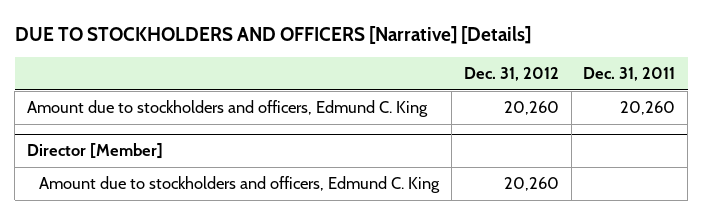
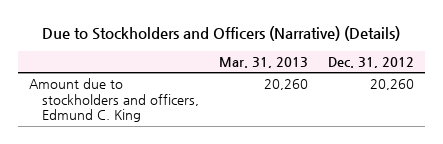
[14,25,531,44] DUE TO STOCKHOLDERS AND OFFICERS [Narrative] [Details] -> [42,26,401,42] Due to Stockholders and Officers (Narrative) (Details)
[583,67,676,82] Dec. 31, 2011 -> none
none -> [219,56,309,68] Mar. 31, 2013
[27,143,164,160] Director [Member] -> none
[39,176,441,194] Amount due to stockholders and officers, Edmund C. King -> none

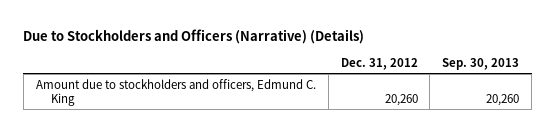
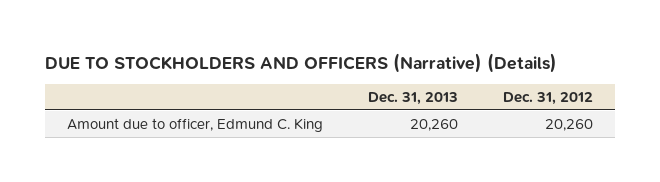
[23,29,365,45] Due to Stockholders and Officers (Narrative) (Details) -> [45,52,558,73] DUE TO STOCKHOLDERS AND OFFICERS (Narrative) (Details)
[442,58,520,71] Sep. 30, 2013 -> none
none -> [368,91,459,105] Dec. 31, 2013
[35,78,316,106] Amount due to stockholders and officers, Edmund C. King -> [67,118,324,133] Amount due to officer, Edmund C. King

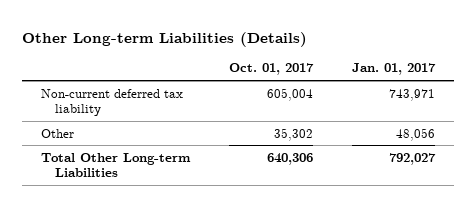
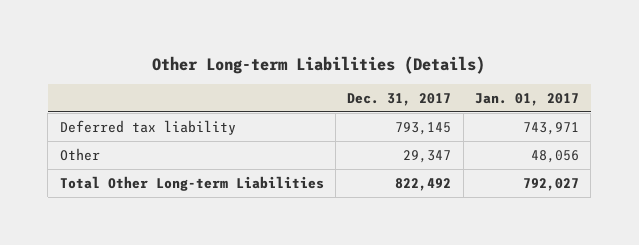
[229,63,315,76] Oct. 01, 2017 -> none
none -> [347,92,452,106] Dec. 31, 2017
[41,88,184,117] Non-current deferred tax liability -> [59,119,236,135] Deferred tax liability

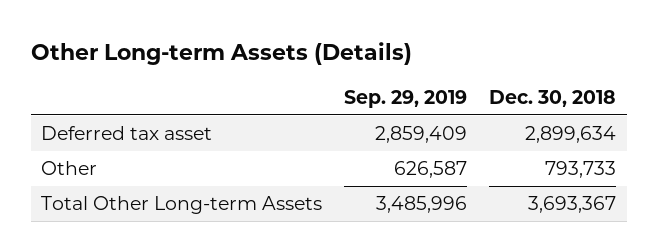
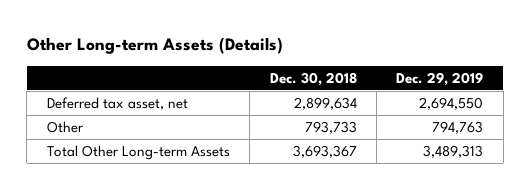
[344,89,468,108] Sep. 29, 2019 -> none
none -> [396,71,484,86] Dec. 29, 2019
[41,126,213,141] Deferred tax asset -> [46,97,188,111] Deferred tax asset, net

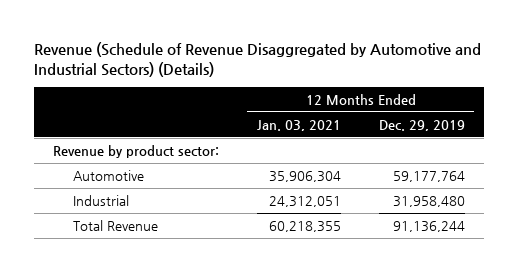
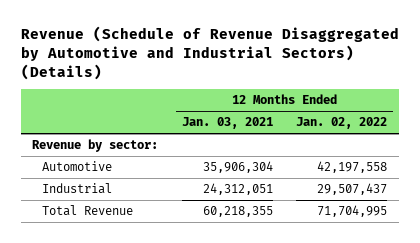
[378,119,465,131] Dec. 29, 2019 -> none
none -> [296,117,388,130] Jan. 02, 2022
[53,145,220,159] Revenue by product sector: -> [32,139,159,153] Revenue by sector:

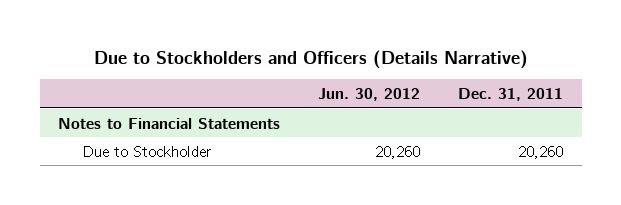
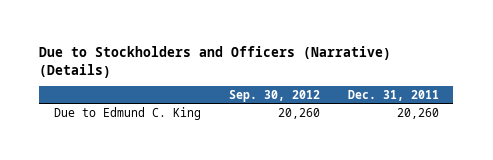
[93,49,528,69] Due to Stockholders and Officers (Details Narrative) -> [39,46,392,78] Due to Stockholders and Officers (Narrative) (Details)
[318,87,421,101] Jun. 30, 2012 -> none
none -> [228,89,320,102] Sep. 30, 2012
[58,117,281,129] Notes to Financial Statements -> none
[81,145,212,157] Due to Stockholder -> [53,106,201,120] Due to Edmund C. King

